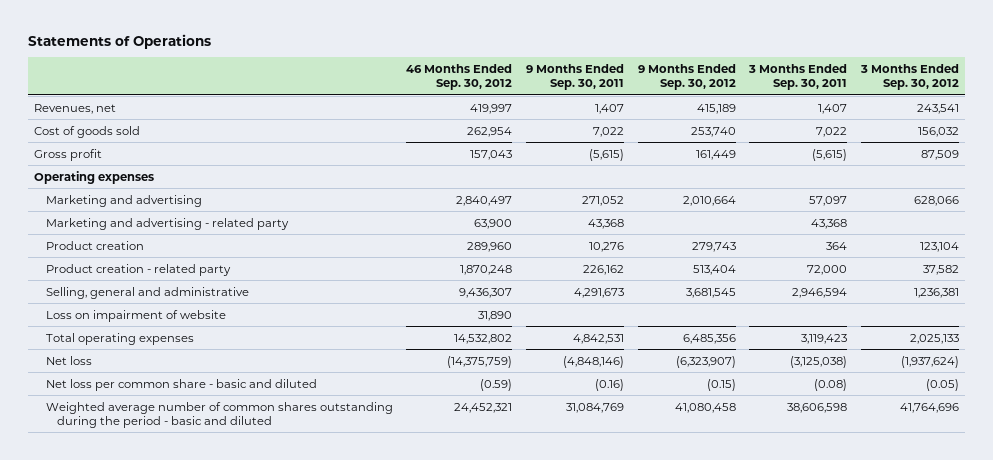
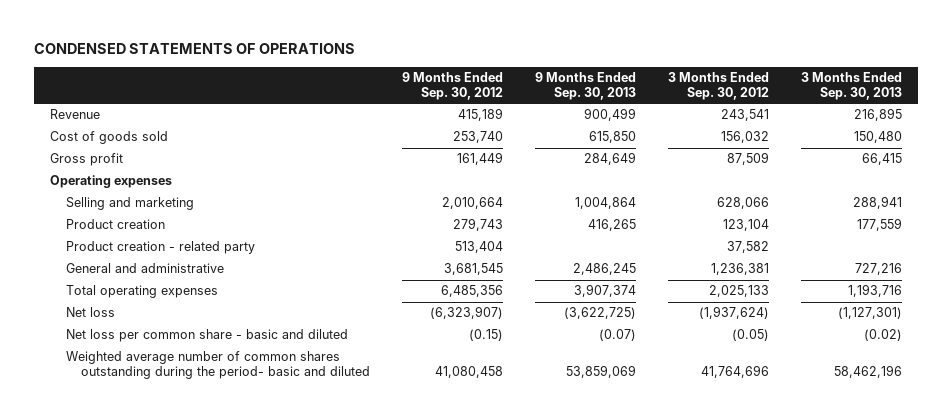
[27,33,211,49] Statements of Operations -> [34,42,356,54] CONDENSED STATEMENTS OF OPERATIONS
[406,63,513,91] 46 Months Ended Sep. 30, 2012 -> none
[525,63,624,91] 9 Months Ended Sep. 30, 2011 -> none
[748,63,848,91] 3 Months Ended Sep. 30, 2011 -> none
none -> [534,72,636,100] 9 Months Ended Sep. 30, 2013
none -> [800,72,902,100] 3 Months Ended Sep. 30, 2013
[34,103,117,114] Revenues, net -> [50,109,101,120] Revenue
[45,217,289,230] Marketing and advertising - related party -> none
[45,194,202,207] Marketing and advertising -> [65,197,194,211] Selling and marketing
[45,309,226,322] Loss on impairment of website -> none
[45,286,249,299] Selling, general and administrative -> [65,263,224,274] General and administrative
[45,401,393,428] Weighted average number of common shares outstanding during the period - basic and diluted -> [65,351,371,380] Weighted average number of common shares outstanding during the period- basic and diluted

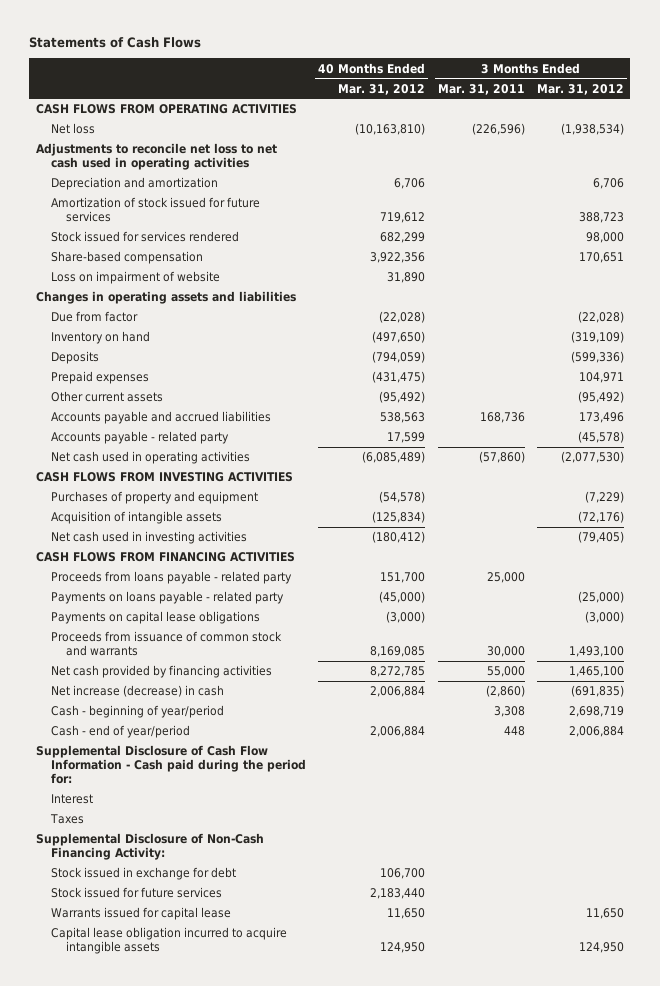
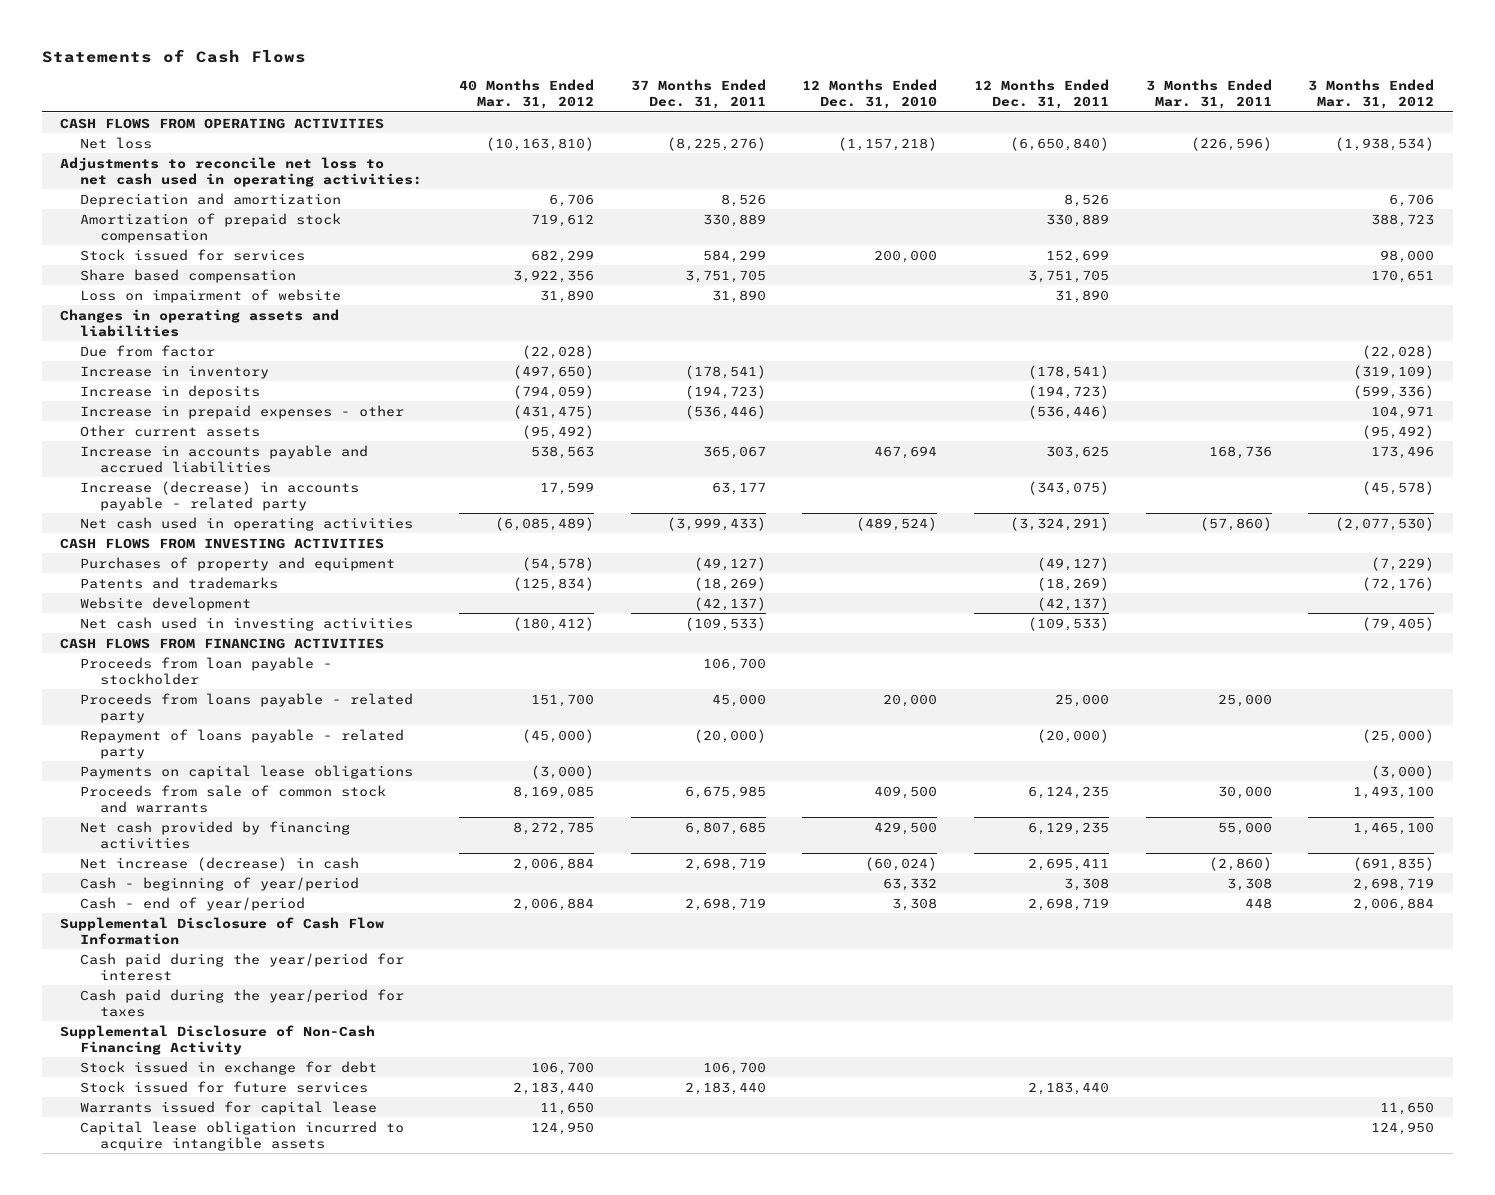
none -> [630,79,766,110] 37 Months Ended Dec. 31, 2011
none -> [802,79,938,110] 12 Months Ended Dec. 31, 2010
none -> [973,79,1109,110] 12 Months Ended Dec. 31, 2011
[35,143,277,171] Adjustments to reconcile net loss to net cash used in operating activities -> [60,156,423,187] Adjustments to reconcile net loss to net cash used in operating activities:
[50,197,260,223] Amortization of stock issued for future services -> [80,212,342,243] Amortization of prepaid stock compensation
[50,231,239,243] Stock issued for services rendered -> [80,248,306,261] Stock issued for services
[50,251,203,265] Share-based compensation -> [80,268,297,283] Share based compensation
[50,331,150,345] Inventory on hand -> [80,364,270,379] Increase in inventory
[50,351,99,365] Deposits -> [80,384,261,399] Increase in deposits
[50,371,149,385] Prepaid expenses -> [80,404,405,419] Increase in prepaid expenses - other
[50,411,271,425] Accounts payable and accrued liabilities -> [80,444,369,473] Increase in accounts payable and accrued liabilities
[50,431,229,445] Accounts payable - related party -> [80,480,360,511] Increase (decrease) in accounts payable - related party
[50,511,222,525] Acquisition of intangible assets -> [80,576,279,589] Patents and trademarks
none -> [80,596,252,611] Website development
none -> [80,656,333,685] Proceeds from loan payable - stockholder
[50,591,284,605] Payments on loans payable - related party -> [80,728,405,759] Repayment of loans payable - related party
[50,631,282,657] Proceeds from issuance of common stock and warrants -> [80,784,387,813] Proceeds from sale of common stock and warrants
[35,745,306,785] Supplemental Disclosure of Cash Flow Information - Cash paid during the period for: -> [60,916,385,945] Supplemental Disclosure of Cash Flow Information
[50,794,93,805] Interest -> [80,952,405,981] Cash paid during the year/period for interest
[49,814,84,825] Taxes -> [80,988,405,1017] Cash paid during the year/period for taxes
[35,833,264,861] Supplemental Disclosure of Non-Cash Financing Activity: -> [60,1024,376,1055] Supplemental Disclosure of Non-Cash Financing Activity

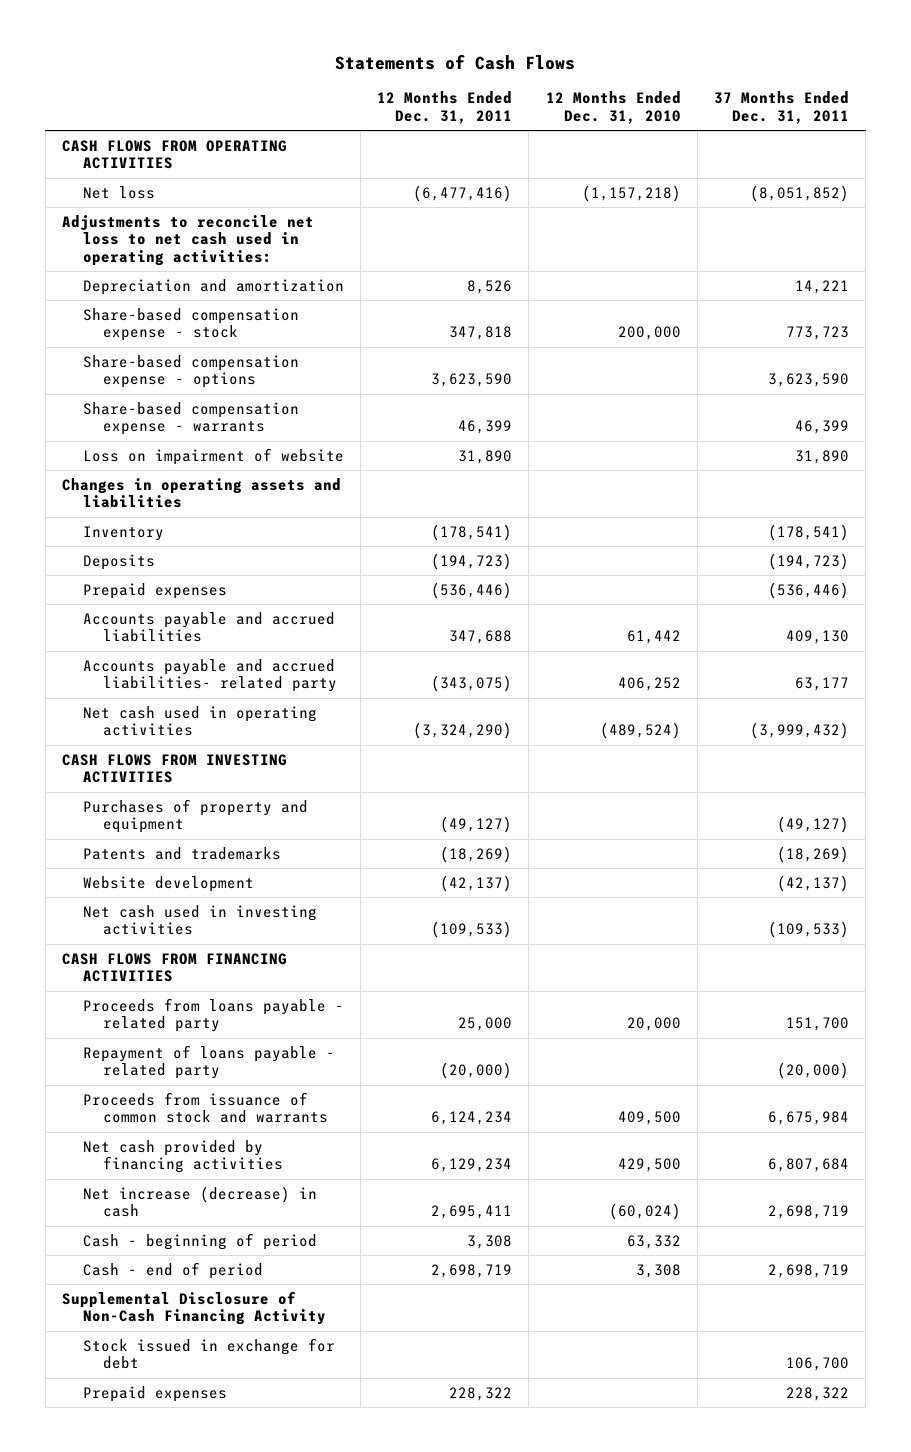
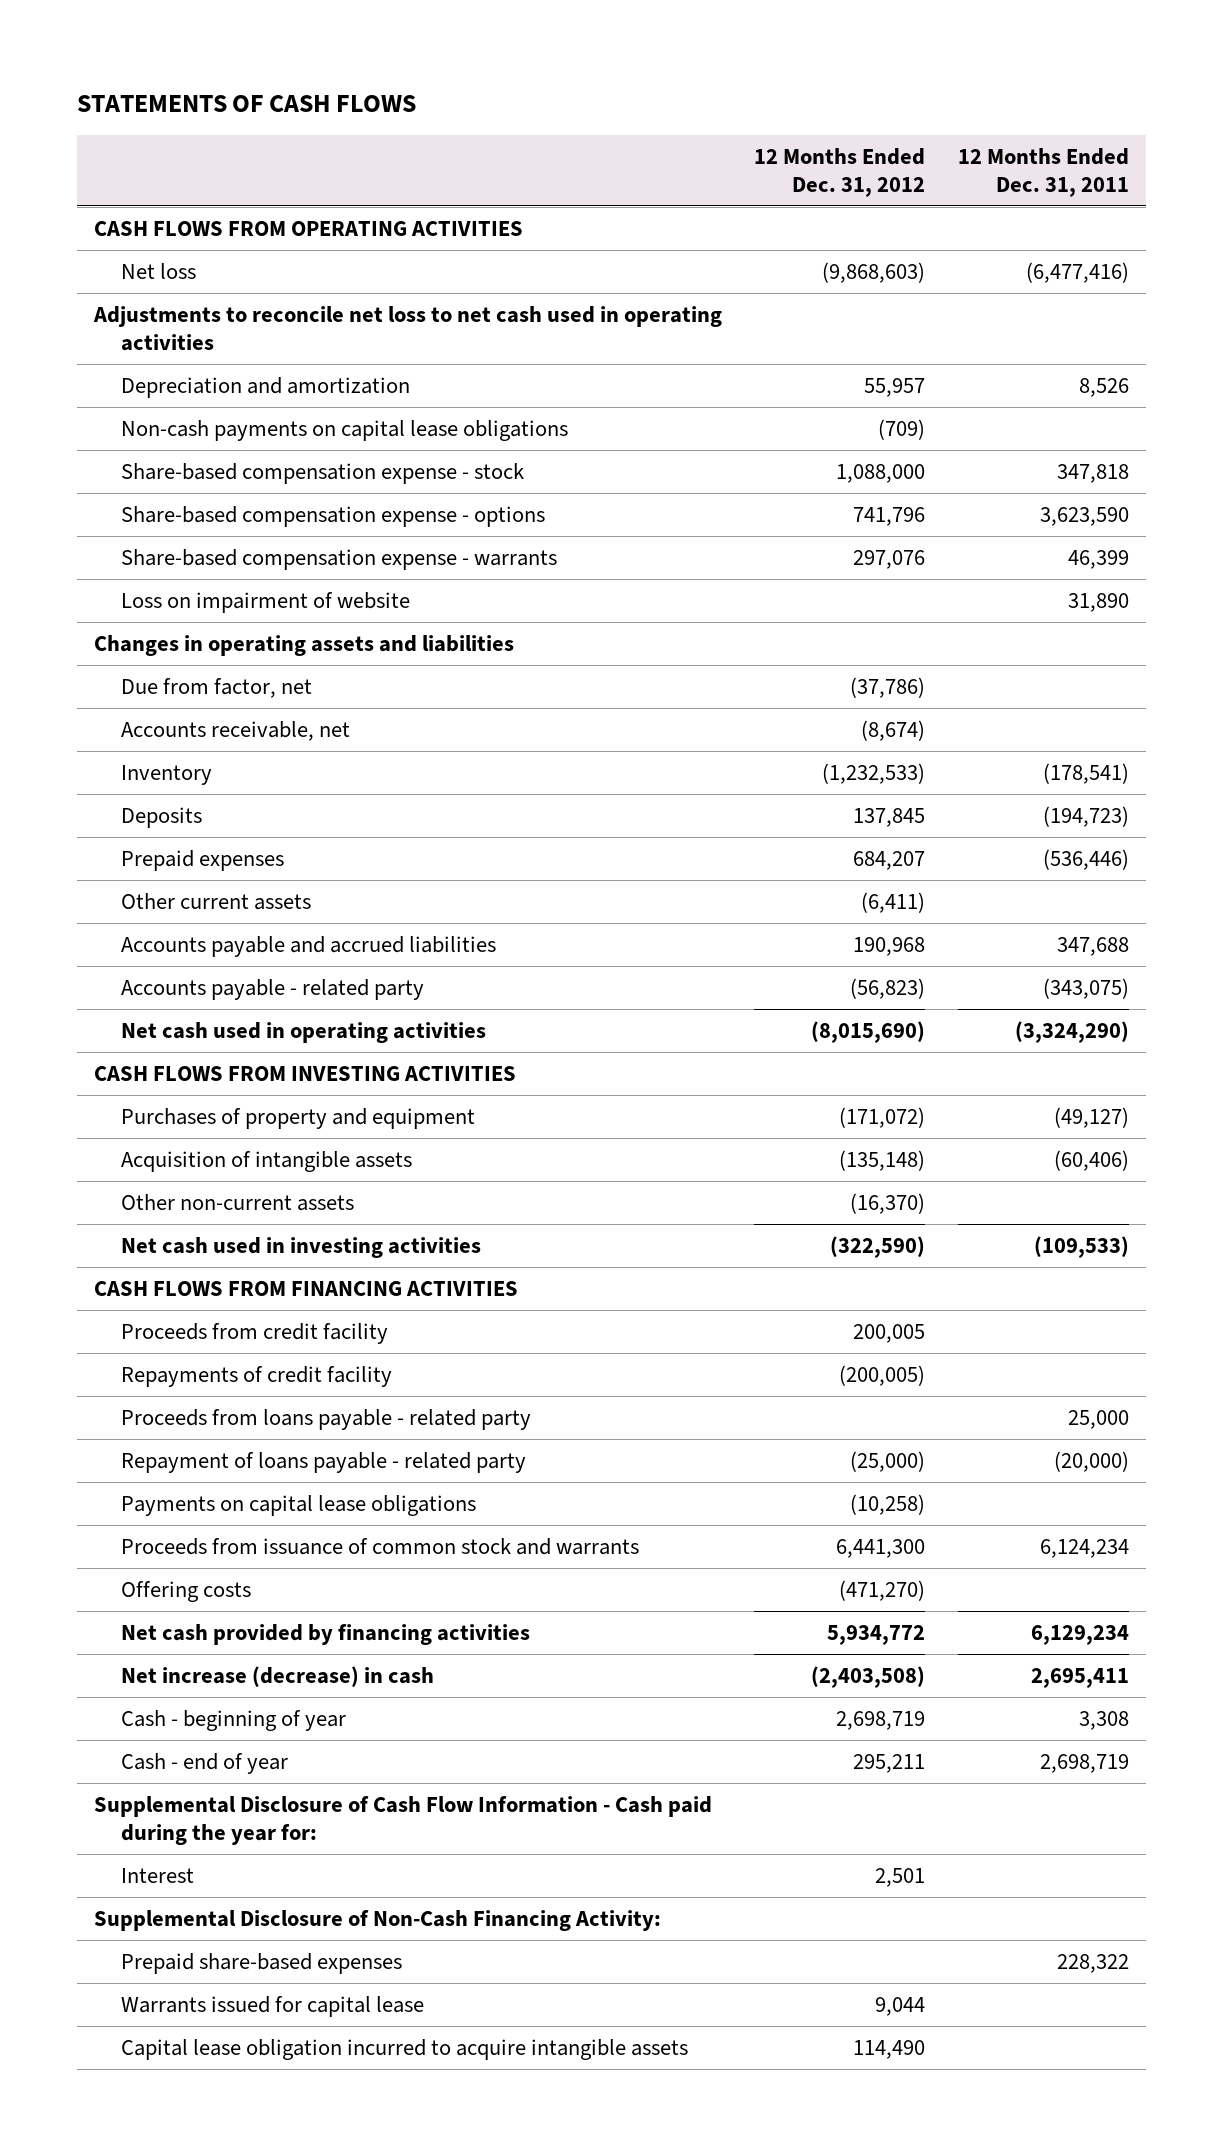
[335,53,576,70] Statements of Cash Flows -> [77,95,417,113] STATEMENTS OF CASH FLOWS
[545,91,681,125] 12 Months Ended Dec. 31, 2010 -> none
[713,91,849,125] 37 Months Ended Dec. 31, 2011 -> none
none -> [754,147,926,197] 12 Months Ended Dec. 31, 2012
[61,214,314,267] Adjustments to reconcile net loss to net cash used in operating activities: -> [92,306,722,351] Adjustments to reconcile net loss to net cash used in operating activities
none -> [121,420,569,442] Non-cash payments on capital lease obligations
none -> [121,678,313,699] Due from factor, net
none -> [121,721,351,742] Accounts receivable, net
none -> [121,893,312,911] Other current assets
[82,658,338,693] Accounts payable and accrued liabilities- related party -> [121,979,425,1001] Accounts payable - related party
[82,846,281,860] Patents and trademarks -> none
[82,875,254,892] Website development -> none
none -> [121,1151,413,1173] Acquisition of intangible assets
none -> [121,1194,355,1212] Other non-current assets
none -> [121,1323,389,1345] Proceeds from credit facility
none -> [121,1366,393,1388] Repayments of credit facility
none -> [121,1495,477,1517] Payments on capital lease obligations
none -> [121,1581,252,1603] Offering costs
[82,1337,335,1370] Stock issued in exchange for debt -> none
[82,1232,317,1250] Cash - beginning of period -> [121,1710,347,1732] Cash - beginning of year
[82,1261,263,1279] Cash - end of period -> [121,1753,289,1775] Cash - end of year
none -> [93,1796,712,1845] Supplemental Disclosure of Cash Flow Information - Cash paid during the year for:
none -> [121,1868,195,1884] Interest
[61,1290,326,1326] Supplemental Disclosure of Non-Cash Financing Activity -> [93,1910,661,1932] Supplemental Disclosure of Non-Cash Financing Activity:
[82,1385,227,1402] Prepaid expenses -> [121,1953,403,1975] Prepaid share-based expenses
none -> [121,1996,425,2018] Warrants issued for capital lease
none -> [121,2039,689,2061] Capital lease obligation incurred to acquire intangible assets

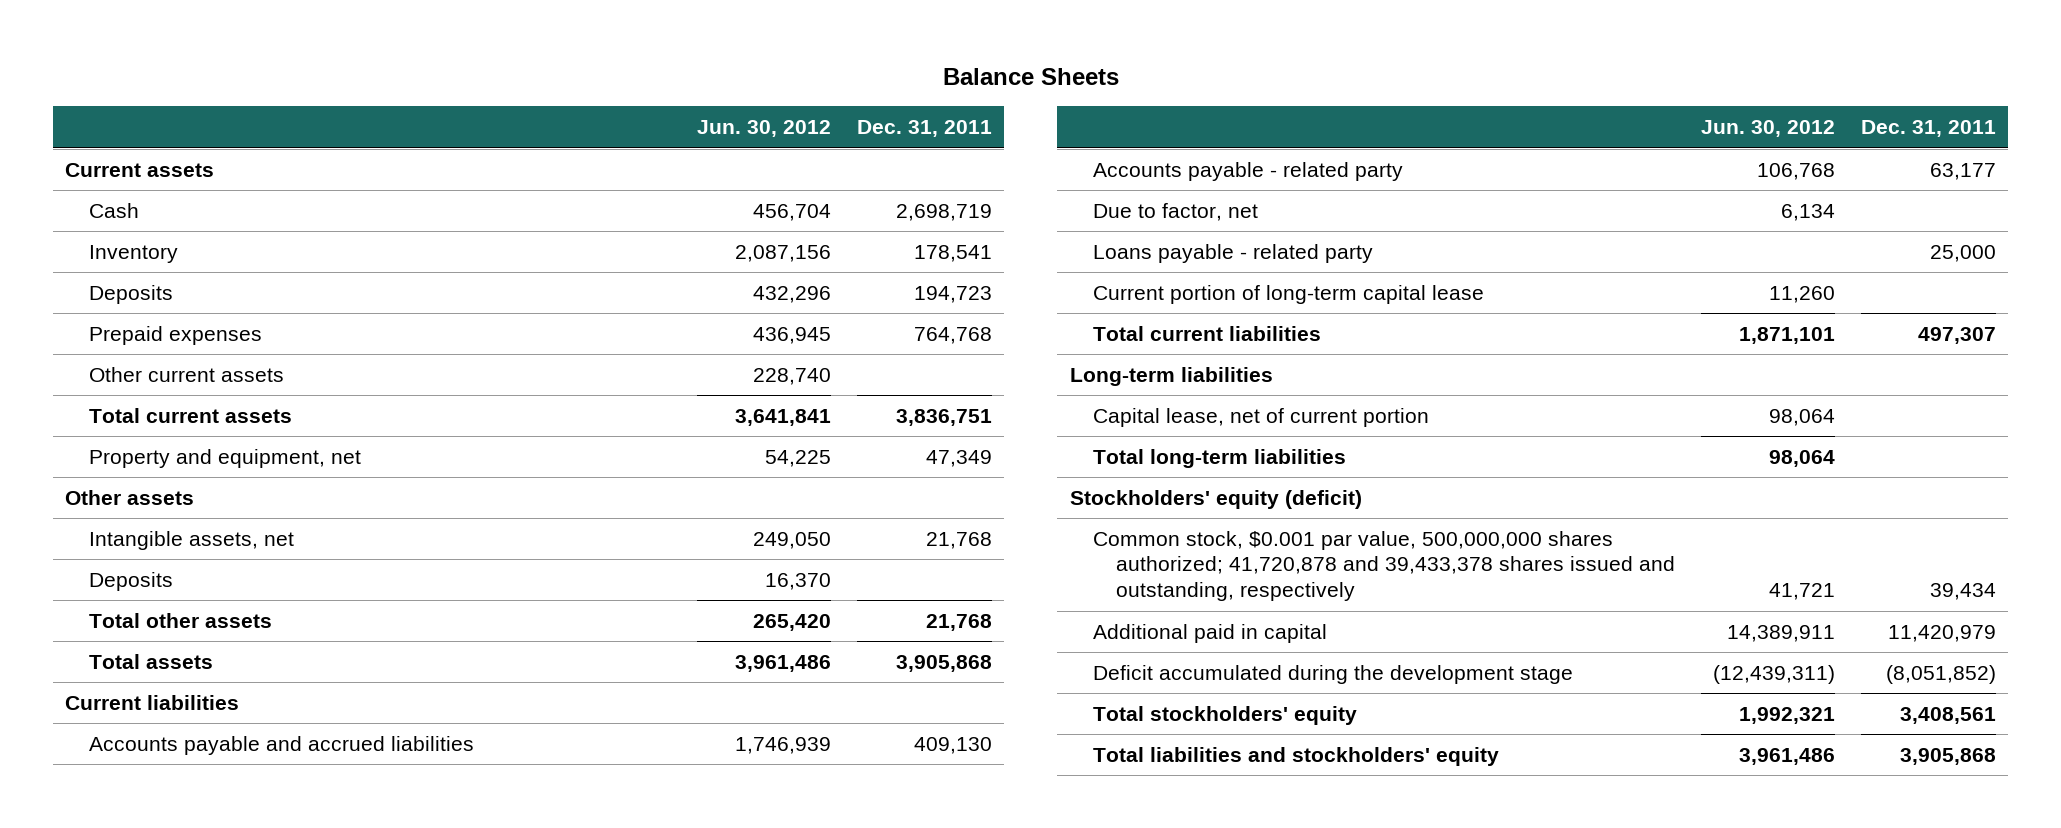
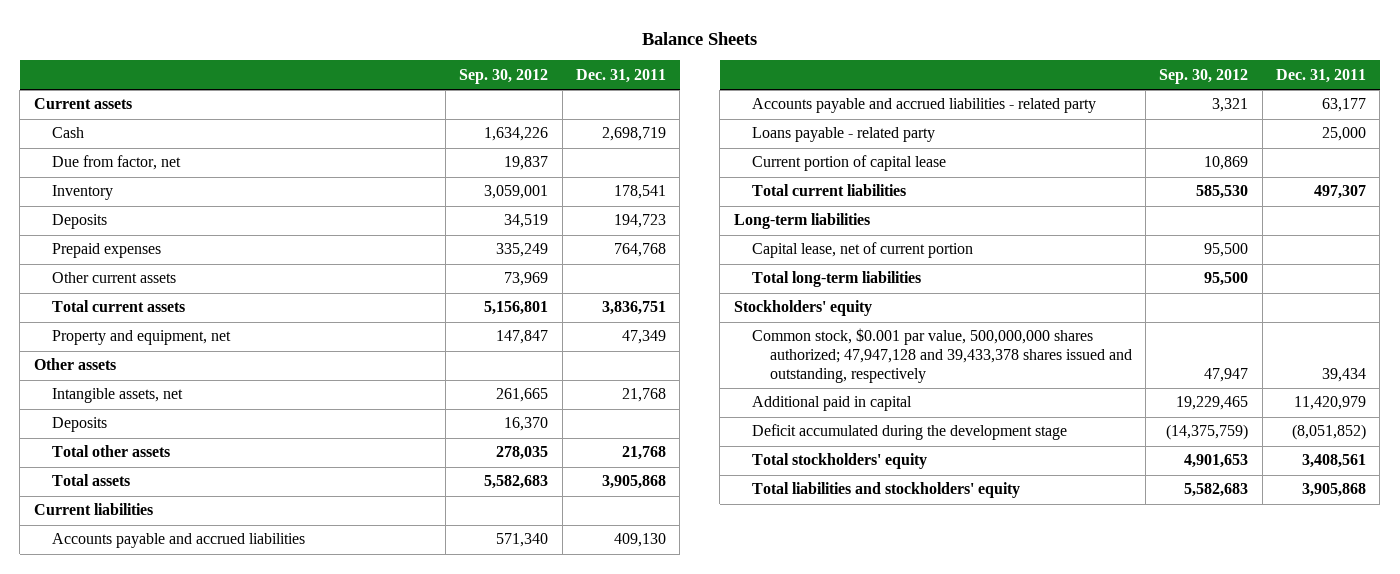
[696,120,831,138] Jun. 30, 2012 -> none
none -> [459,68,549,84] Sep. 30, 2012
none -> [51,155,181,171] Due from factor, net
[1092,202,1258,221] Due to factor, net -> none
[1092,161,1403,181] Accounts payable - related party -> [751,98,1096,114] Accounts payable and accrued liabilities - related party
[1092,284,1484,304] Current portion of long-term capital lease -> [751,155,946,172] Current portion of capital lease
[1069,489,1362,509] Stockholders' equity (deficit) -> [733,300,872,317] Stockholders' equity
[1092,530,1676,602] Common stock, $0.001 par value, 500,000,000 shares authorized; 41,720,878 and 39,433,378 shares issued and outstanding, respectively -> [751,328,1132,383] Common stock, $0.001 par value, 500,000,000 shares authorized; 47,947,128 and 39,433,378 shares issued and outstanding, respectively

